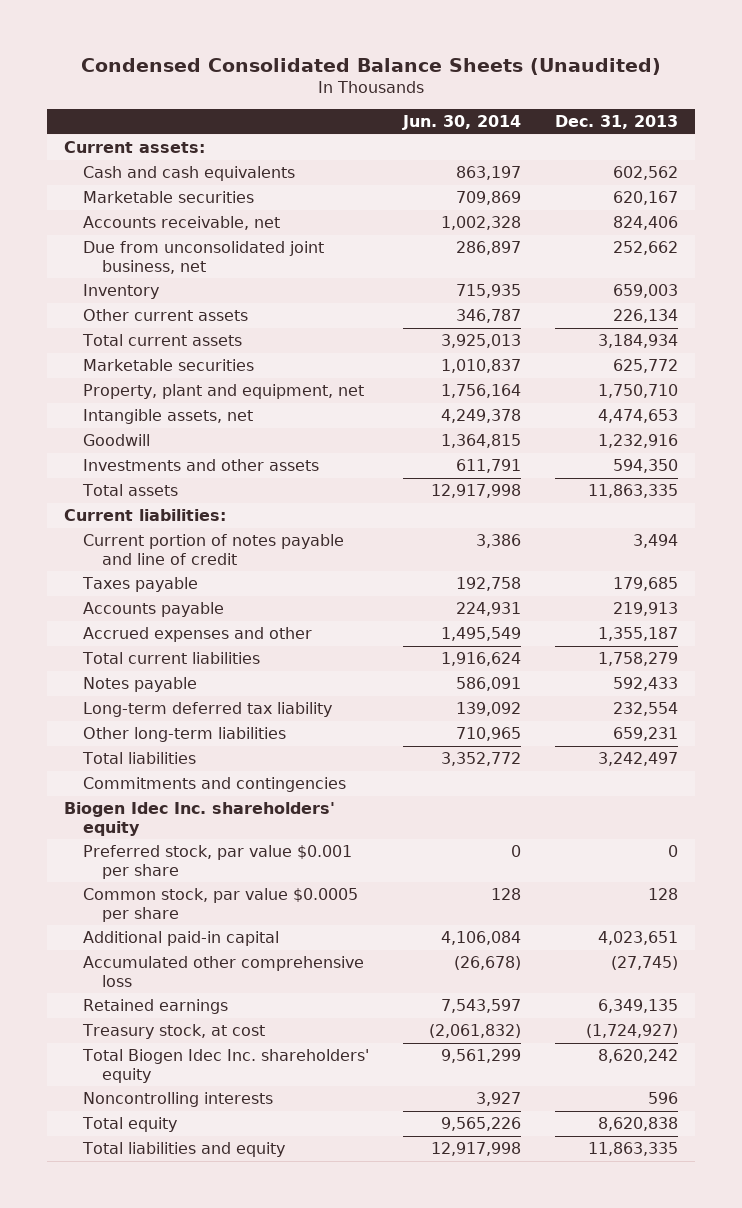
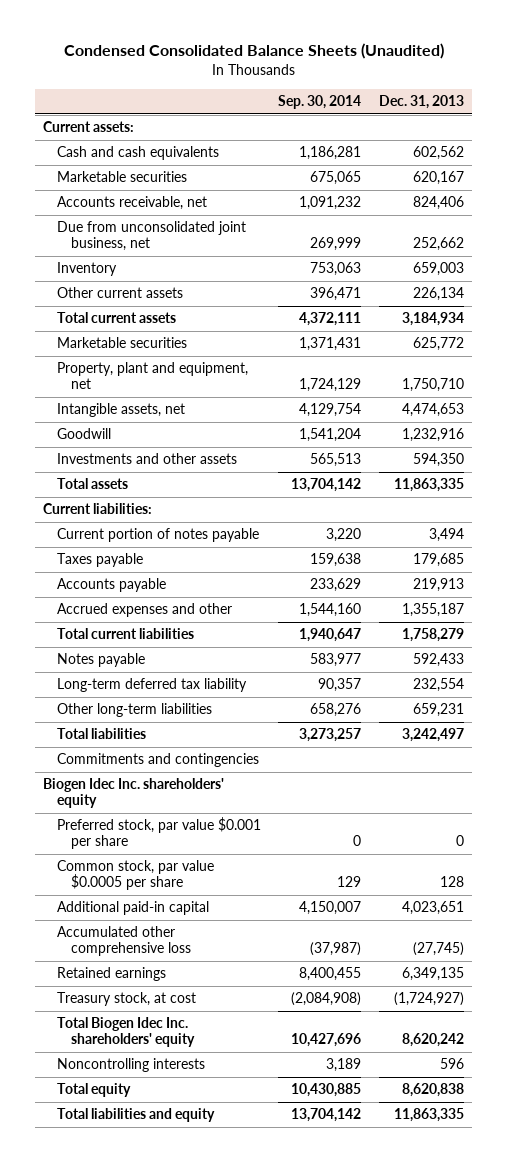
[402,115,522,131] Jun. 30, 2014 -> none
none -> [278,95,362,110] Sep. 30, 2014
[82,534,344,565] Current portion of notes payable and line of credit -> [57,528,260,543] Current portion of notes payable

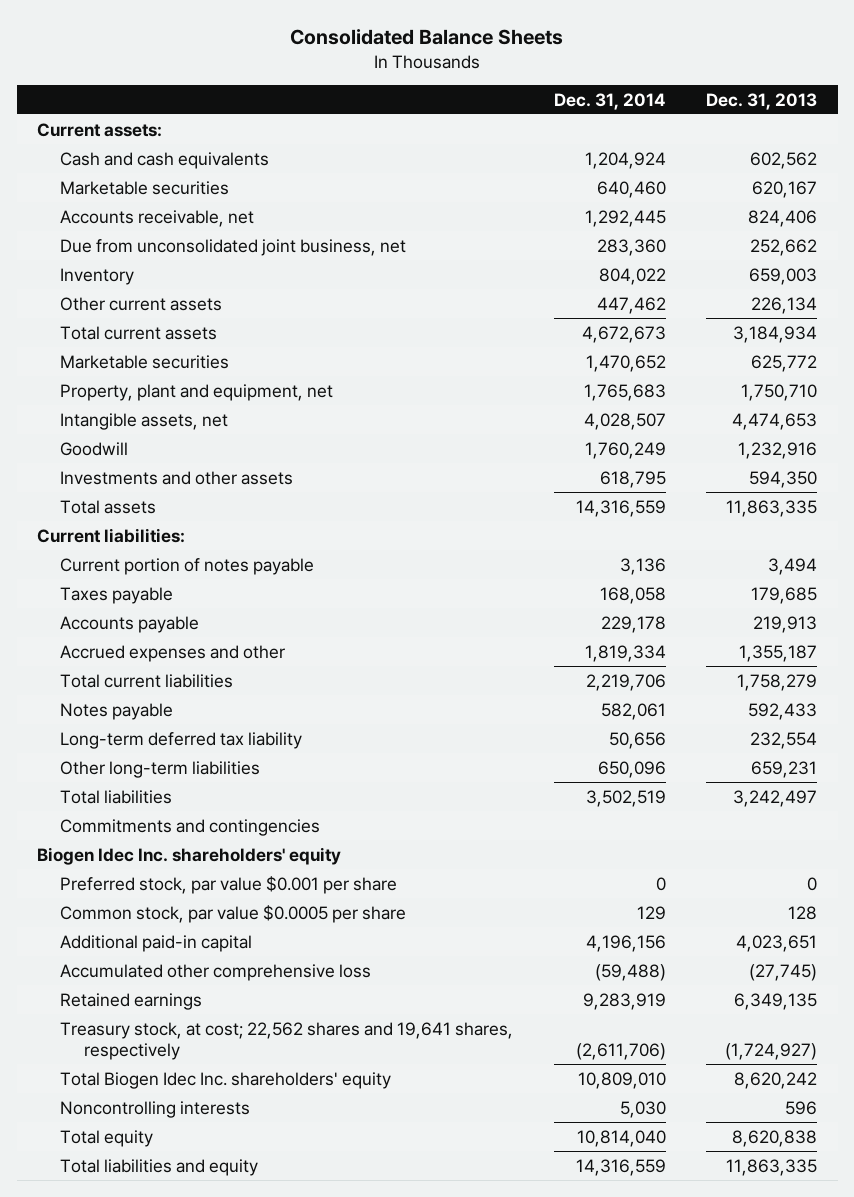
[63,43,444,60] Condensed Consolidated Balance Sheets (Unaudited) -> [290,28,564,45] Consolidated Balance Sheets
[278,95,362,110] Sep. 30, 2014 -> none
none -> [553,92,666,110] Dec. 31, 2014
[57,992,197,1007] Treasury stock, at cost -> [60,1021,514,1060] Treasury stock, at cost; 22,562 shares and 19,641 shares, respectively

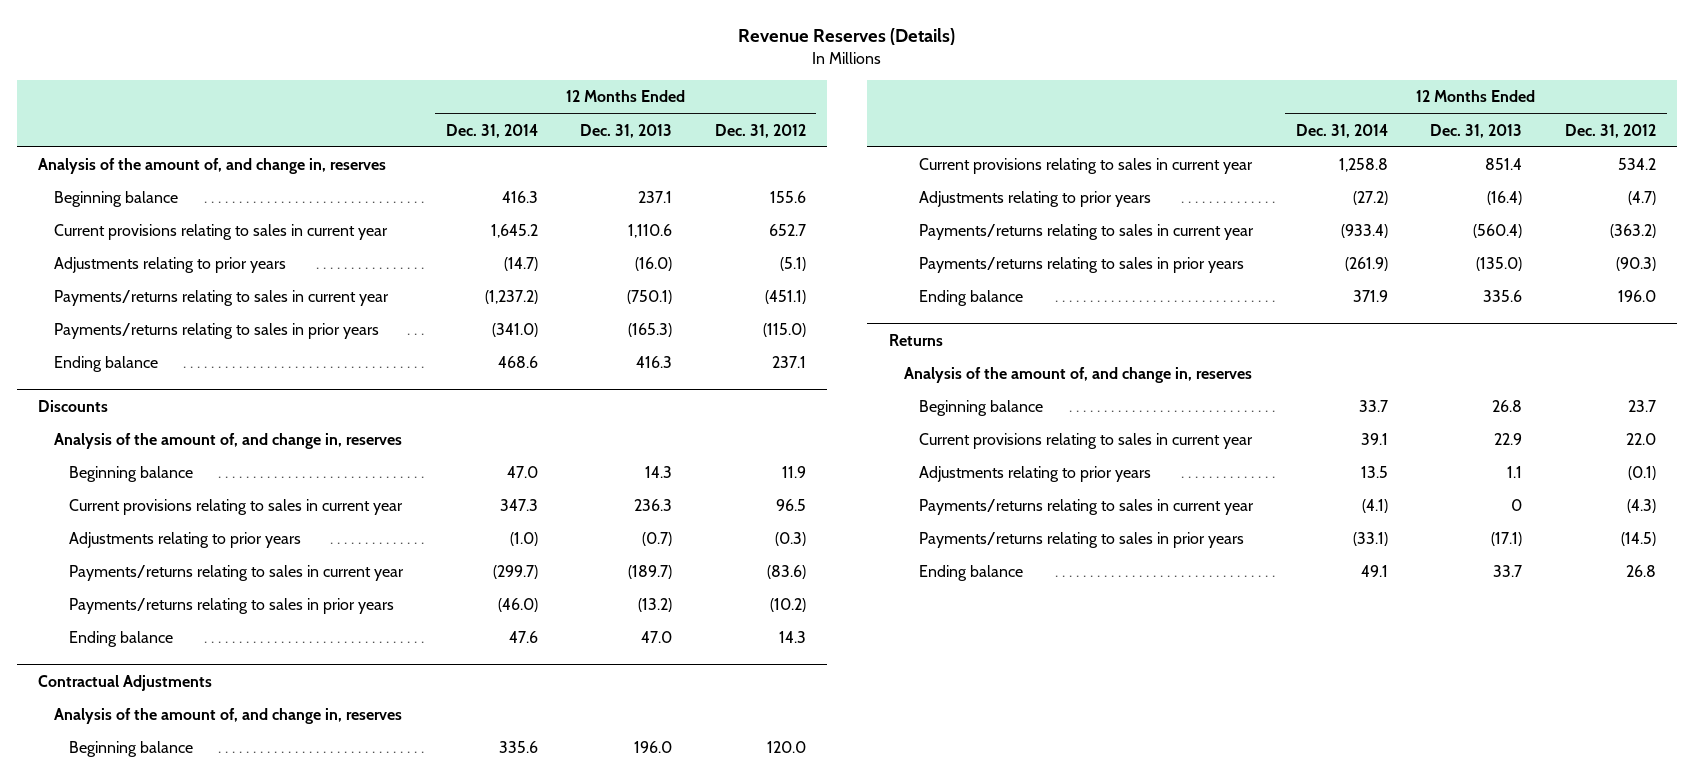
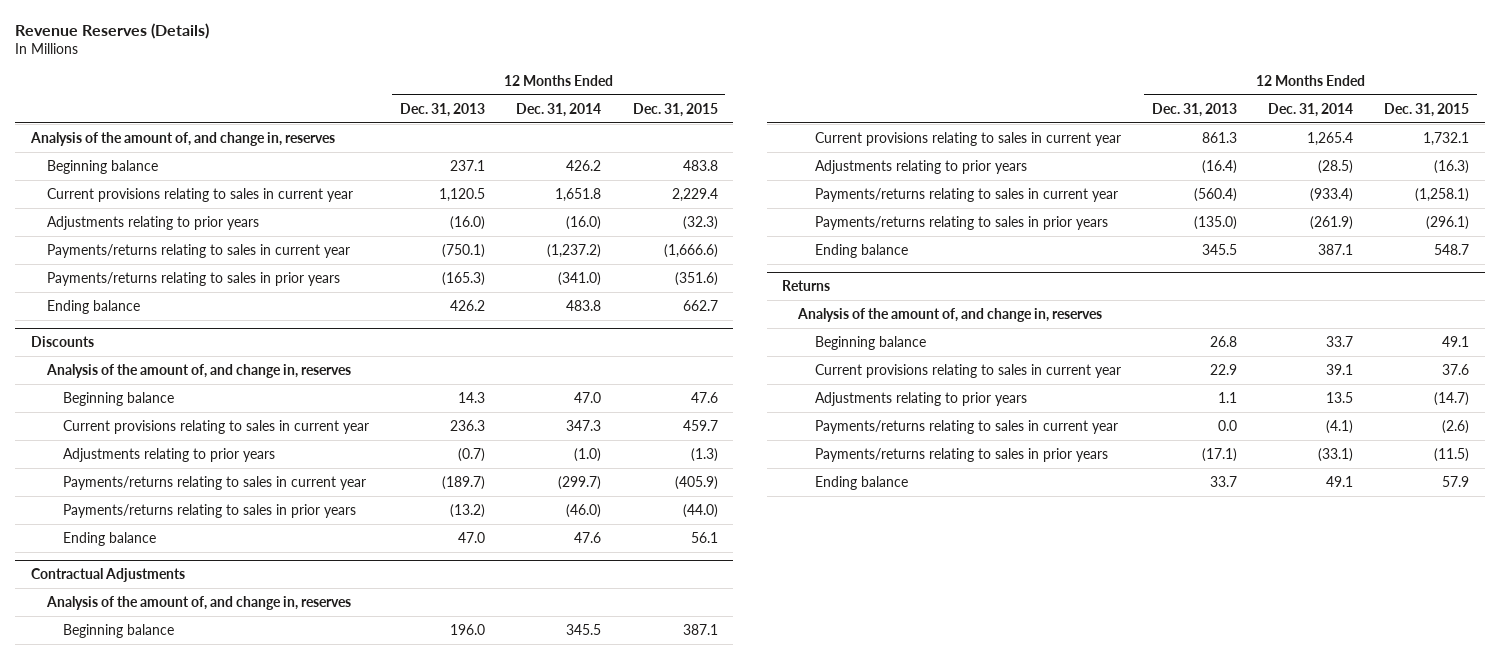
[714,123,806,138] Dec. 31, 2012 -> none
none -> [632,102,718,117] Dec. 31, 2015
[501,191,538,204] 416.3 -> [566,159,602,171] 426.2
[490,224,538,239] 1,645.2 -> [555,187,602,202] 1,651.8
[628,224,673,239] 1,110.6 -> [439,187,486,202] 1,120.5
[503,257,538,272] (14.7) -> [566,215,602,230] (16.0)
[497,356,538,369] 468.6 -> [566,299,602,311] 483.8
[636,356,673,369] 416.3 -> [450,299,486,311] 426.2
[498,741,538,754] 335.6 -> [566,623,602,635] 345.5
[1338,158,1388,173] 1,258.8 -> [1307,131,1354,146] 1,265.4
[1485,158,1523,171] 851.4 -> [1201,131,1237,143] 861.3
[1352,191,1388,206] (27.2) -> [1318,159,1354,174] (28.5)
[1352,290,1388,303] 371.9 -> [1318,243,1354,255] 387.1
[1483,290,1523,303] 335.6 -> [1201,243,1237,255] 345.5
[1511,499,1523,512] 0 -> [1217,419,1237,431] 0.0

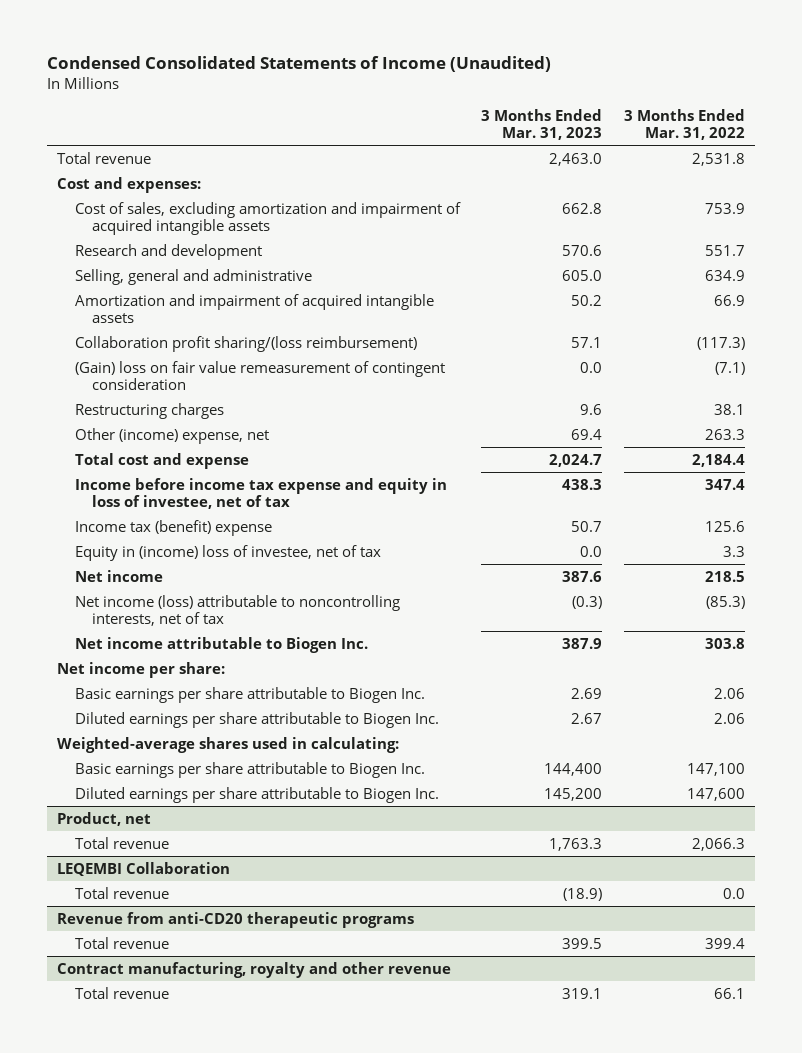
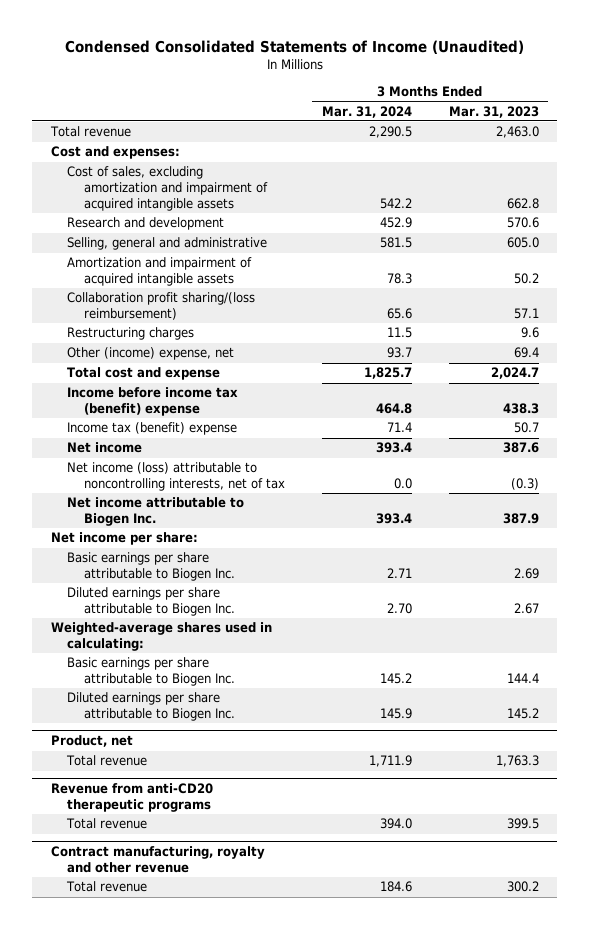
[623,108,745,140] 3 Months Ended Mar. 31, 2022 -> none
none -> [321,105,412,118] Mar. 31, 2024
[74,360,445,390] (Gain) loss on fair value remeasurement of contingent consideration -> none
[74,477,447,509] Income before income tax expense and equity in loss of investee, net of tax -> [67,387,239,417] Income before income tax (benefit) expense
[74,544,381,561] Equity in (income) loss of investee, net of tax -> none
[544,762,603,776] 144,400 -> [506,673,539,684] 144.4
[544,787,603,801] 145,200 -> [506,708,539,720] 145.2
[57,861,231,876] LEQEMBI Collaboration -> none
[74,886,169,899] Total revenue -> none
[562,987,603,999] 319.1 -> [506,881,539,893] 300.2

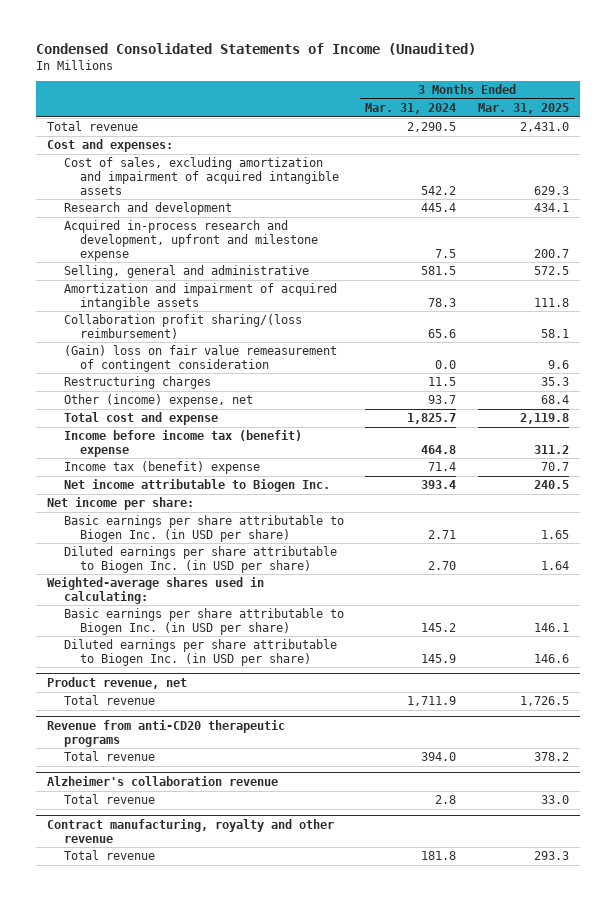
[448,105,539,118] Mar. 31, 2023 -> none
none -> [478,103,570,115] Mar. 31, 2025
[379,217,412,229] 452.9 -> [421,203,457,213] 445.4
none -> [63,220,319,261] Acquired in-process research and development, upfront and milestone expense
none -> [63,345,337,372] (Gain) loss on fair value remeasurement of contingent consideration
[67,442,143,454] Net income -> none
[67,462,285,492] Net income (loss) attributable to noncontrolling interests, net of tax -> none
[67,552,235,582] Basic earnings per share attributable to Biogen Inc. -> [63,515,344,542] Basic earnings per share attributable to Biogen Inc. (in USD per share)
[67,587,235,617] Diluted earnings per share attributable to Biogen Inc. -> [63,546,337,573] Diluted earnings per share attributable to Biogen Inc. (in USD per share)
[67,657,235,687] Basic earnings per share attributable to Biogen Inc. -> [63,608,344,635] Basic earnings per share attributable to Biogen Inc. (in USD per share)
[67,692,235,722] Diluted earnings per share attributable to Biogen Inc. -> [63,639,337,666] Diluted earnings per share attributable to Biogen Inc. (in USD per share)
[50,735,133,748] Product, net -> [46,676,187,689] Product revenue, net
none -> [46,775,278,786] Alzheimer's collaboration revenue
none -> [63,794,155,805] Total revenue
[379,881,412,893] 184.6 -> [421,851,457,861] 181.8

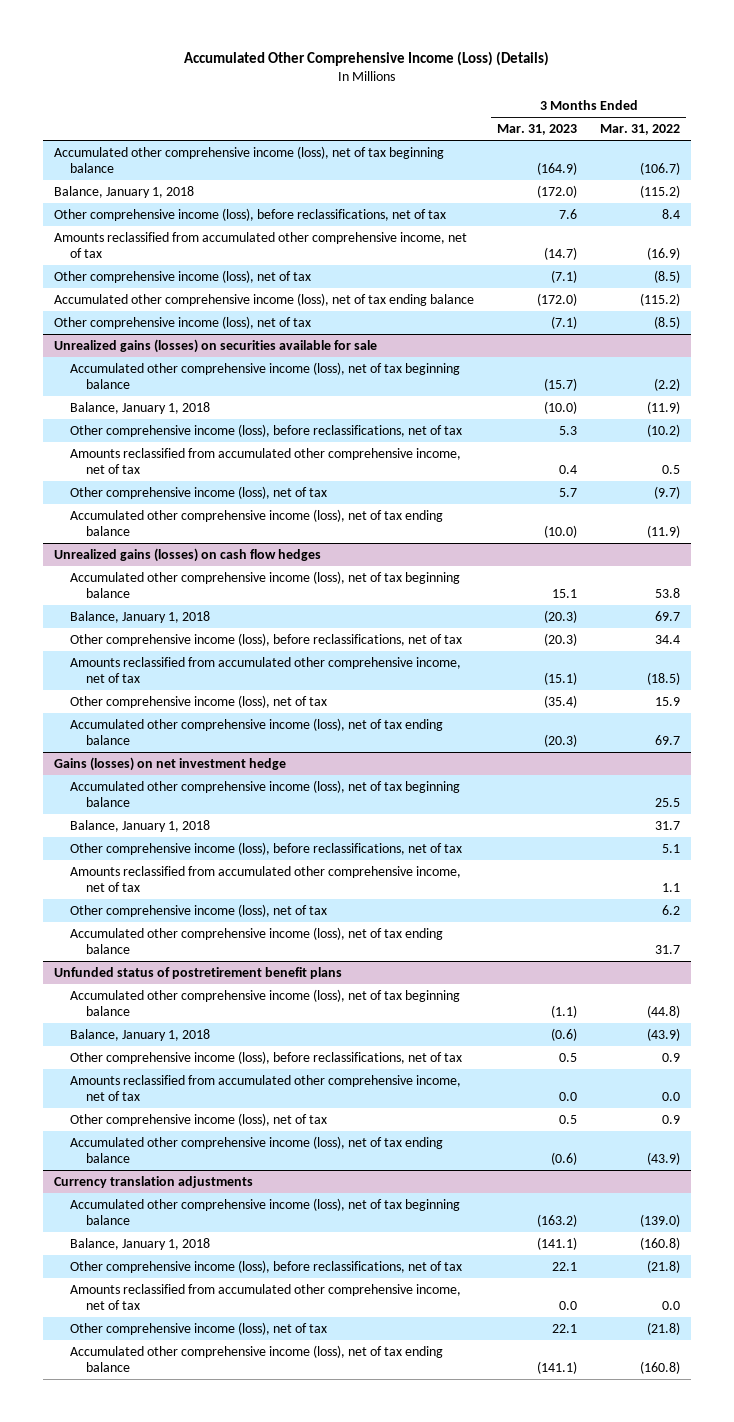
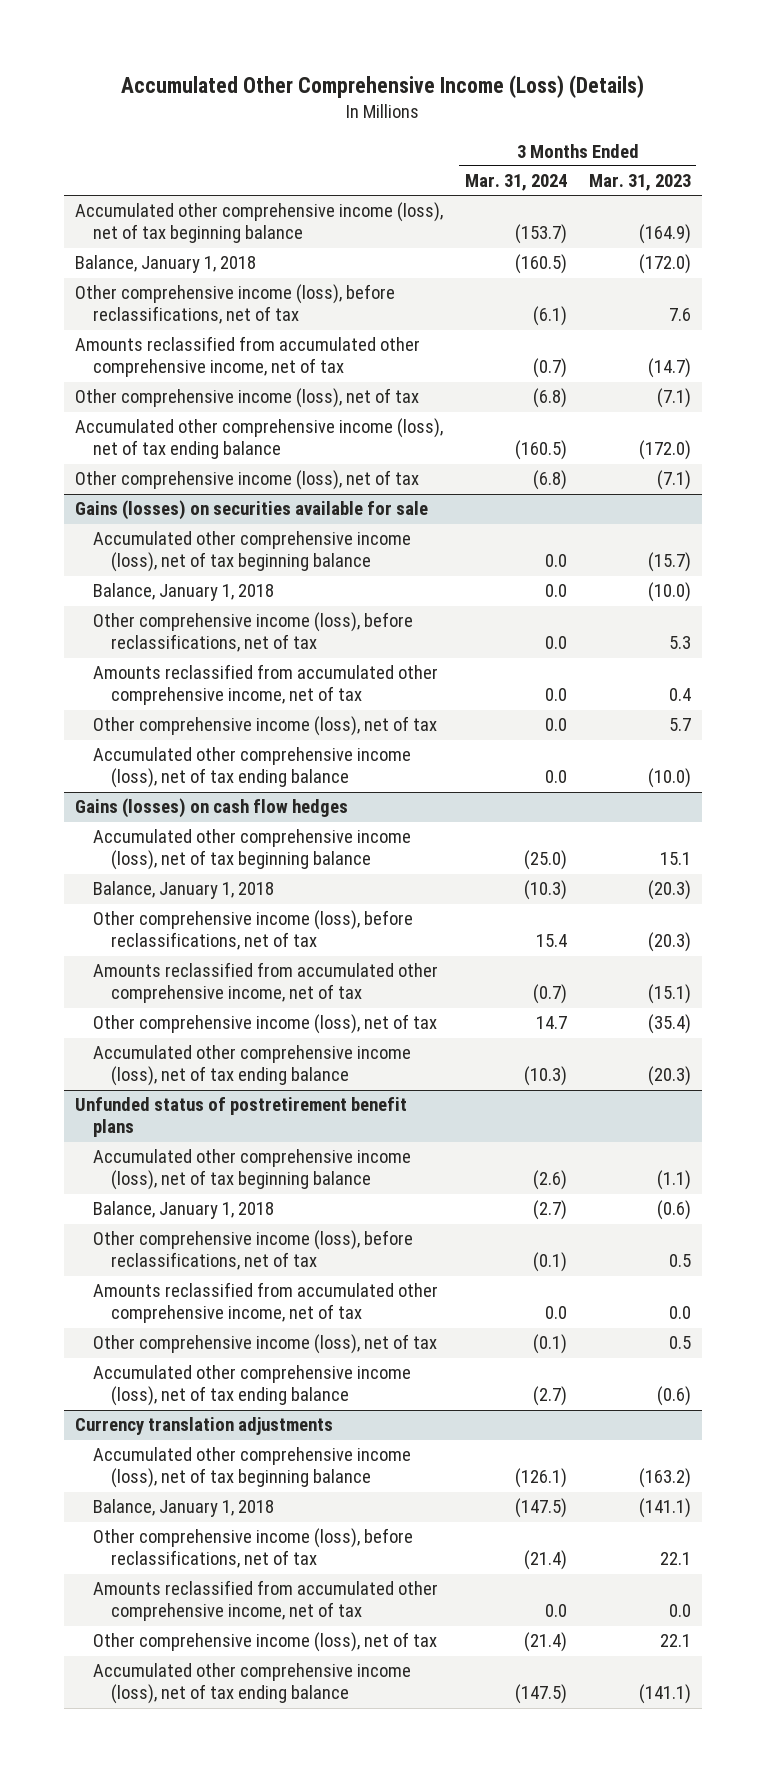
[599,123,680,135] Mar. 31, 2022 -> none
none -> [464,174,567,192] Mar. 31, 2024
[54,338,378,353] Unrealized gains (losses) on securities available for sale -> [74,500,428,521] Gains (losses) on securities available for sale
[54,547,322,562] Unrealized gains (losses) on cash flow hedges -> [74,798,348,819] Gains (losses) on cash flow hedges
[54,756,287,771] Gains (losses) on net investment hedge -> none
[70,779,461,807] Accumulated other comprehensive income (loss), net of tax beginning balance -> none
[70,819,211,832] Balance, January 1, 2018 -> none
[70,841,463,855] Other comprehensive income (loss), before reclassifications, net of tax -> none
[70,865,462,892] Amounts reclassified from accumulated other comprehensive income, net of tax -> none
[70,903,328,917] Other comprehensive income (loss), net of tax -> none
[70,926,444,954] Accumulated other comprehensive income (loss), net of tax ending balance -> none

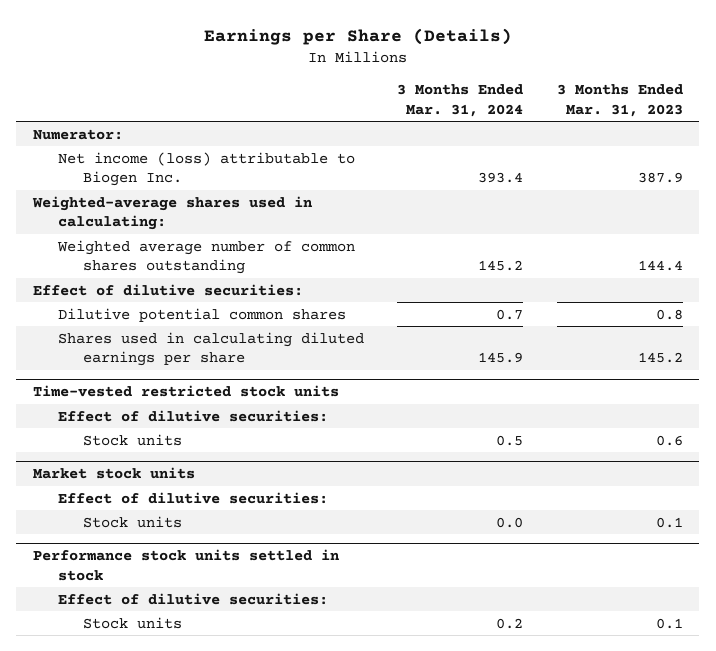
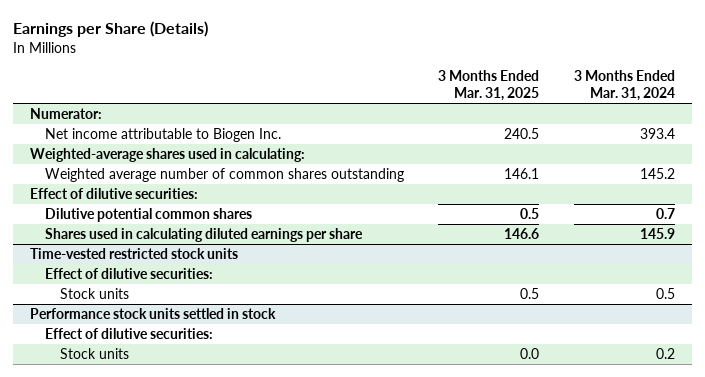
[556,84,683,117] 3 Months Ended Mar. 31, 2023 -> none
none -> [438,70,540,101] 3 Months Ended Mar. 31, 2025
[58,151,356,186] Net income (loss) attributable to Biogen Inc. -> [45,128,282,143] Net income attributable to Biogen Inc.
[33,467,196,480] Market stock units -> none
[58,491,329,504] Effect of dilutive securities: -> none
[83,515,183,528] Stock units -> none

